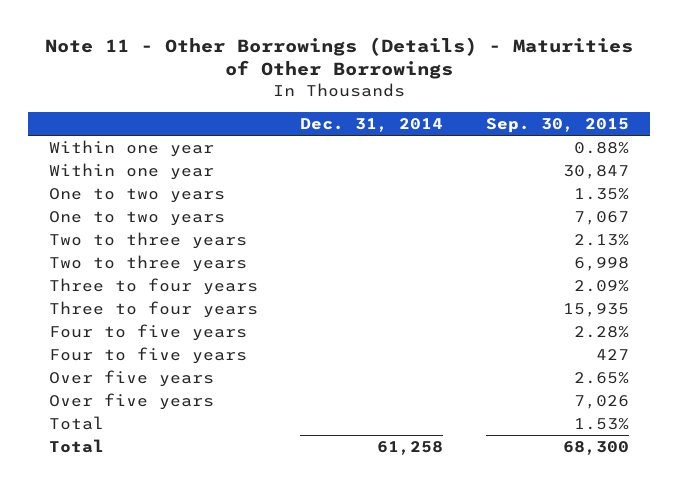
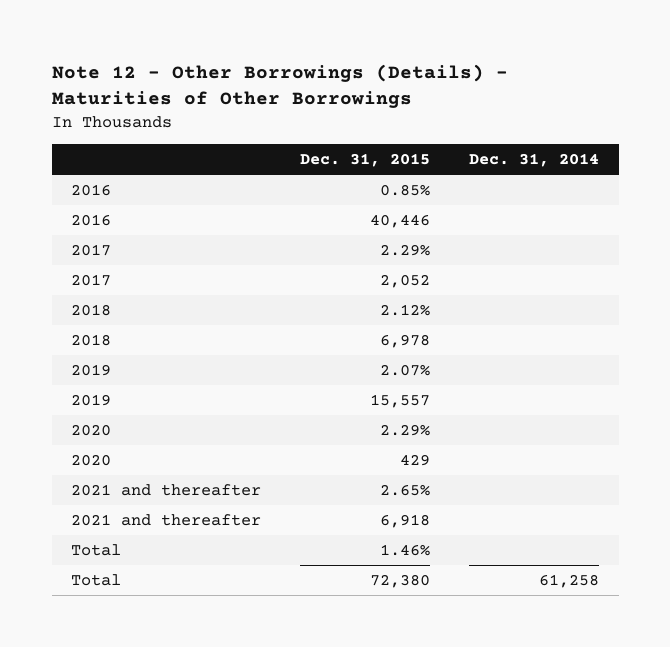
[44,36,633,80] Note 11 - Other Borrowings (Details) - Maturities of Other Borrowings -> [51,63,508,109] Note 12 - Other Borrowings (Details) - Maturities of Other Borrowings
[485,117,629,133] Sep. 30, 2015 -> none
none -> [300,152,431,167] Dec. 31, 2015
[48,140,214,158] Within one year -> [71,184,112,197] 2016
[48,163,214,181] Within one year -> [71,214,112,227] 2016
[48,188,225,204] One to two years -> [71,244,112,257] 2017
[48,211,225,227] One to two years -> [71,274,112,287] 2017
[48,232,247,250] Two to three years -> [71,304,112,317] 2018
[48,255,247,273] Two to three years -> [71,334,112,347] 2018
[48,278,258,296] Three to four years -> [71,364,112,377] 2019
[48,301,258,319] Three to four years -> [71,394,112,407] 2019
[48,324,247,342] Four to five years -> [71,424,112,437] 2020
[48,347,247,365] Four to five years -> [71,454,112,467] 2020
[48,370,214,388] Over five years -> [71,484,262,497] 2021 and thereafter
[48,393,214,411] Over five years -> [71,514,262,527] 2021 and thereafter

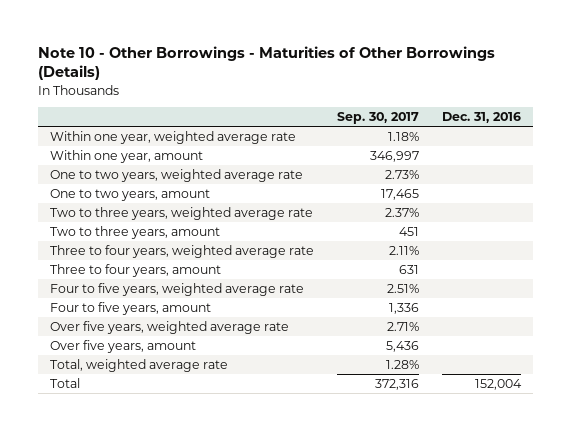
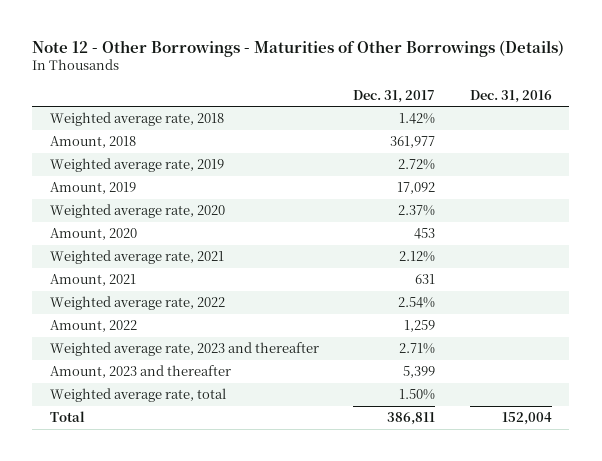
[37,45,495,81] Note 10 - Other Borrowings - Maturities of Other Borrowings (Details) -> [32,39,565,57] Note 12 - Other Borrowings - Maturities of Other Borrowings (Details)
[336,112,419,125] Sep. 30, 2017 -> none
none -> [353,89,436,103] Dec. 31, 2017
[49,130,296,144] Within one year, weighted average rate -> [49,112,224,127] Weighted average rate, 2018
[49,149,203,163] Within one year, amount -> [49,136,136,149] Amount, 2018
[49,168,303,182] One to two years, weighted average rate -> [49,158,224,173] Weighted average rate, 2019
[49,188,210,201] One to two years, amount -> [49,182,136,195] Amount, 2019
[49,206,313,220] Two to three years, weighted average rate -> [49,204,225,219] Weighted average rate, 2020
[49,225,220,239] Two to three years, amount -> [49,228,137,241] Amount, 2020
[49,244,314,258] Three to four years, weighted average rate -> [49,250,224,265] Weighted average rate, 2021
[49,263,221,277] Three to four years, amount -> [49,274,136,287] Amount, 2021
[49,282,304,296] Four to five years, weighted average rate -> [49,296,225,311] Weighted average rate, 2022
[49,301,211,315] Four to five years, amount -> [49,320,137,333] Amount, 2022
[49,320,289,334] Over five years, weighted average rate -> [49,342,319,357] Weighted average rate, 2023 and thereafter
[49,339,196,353] Over five years, amount -> [49,365,231,379] Amount, 2023 and thereafter
[49,358,228,372] Total, weighted average rate -> [49,388,226,403] Weighted average rate, total

